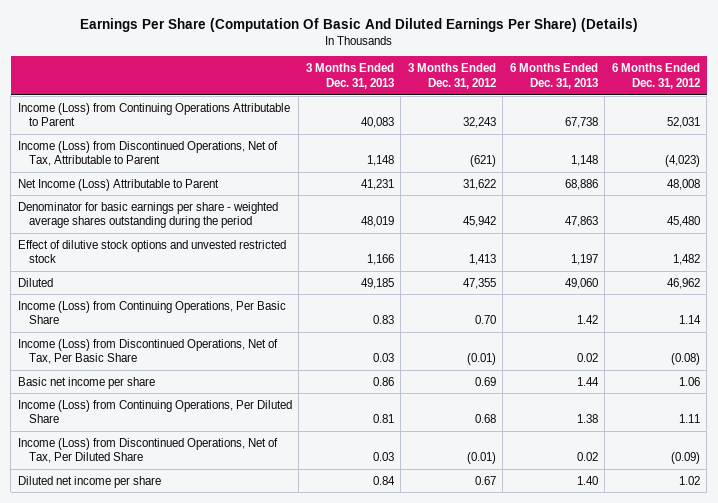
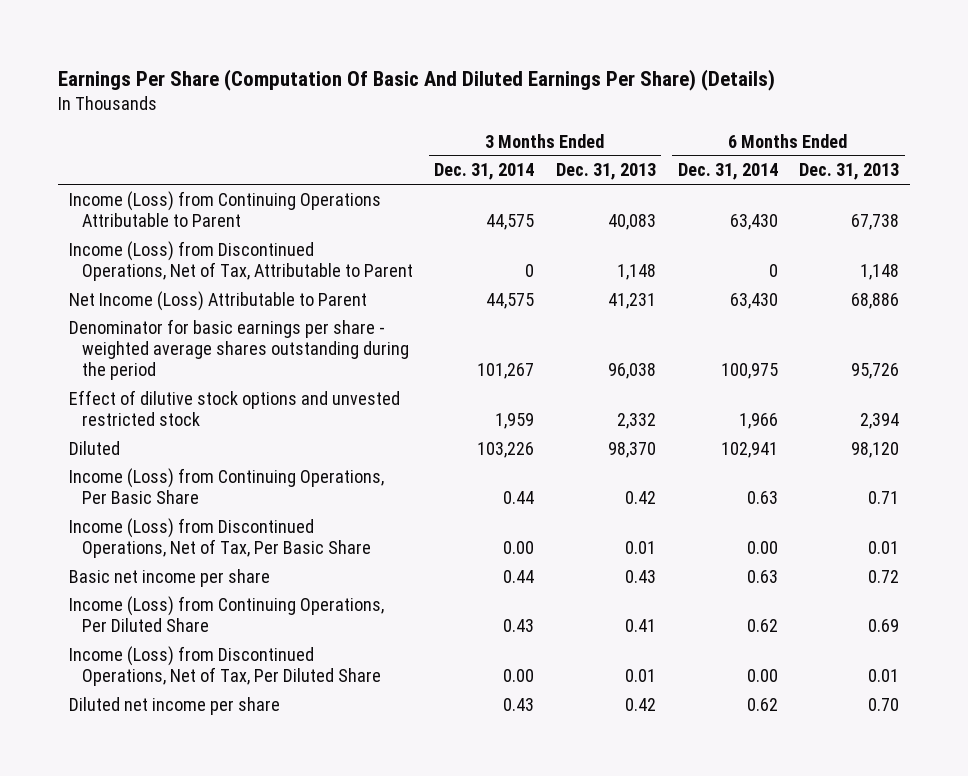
[407,63,496,89] 3 Months Ended Dec. 31, 2012 -> none
[611,63,700,89] 6 Months Ended Dec. 31, 2012 -> none
none -> [434,163,535,181] Dec. 31, 2014
none -> [677,163,778,181] Dec. 31, 2014
[360,216,394,228] 48,019 -> [608,362,657,379] 96,038
[564,216,598,228] 47,863 -> [851,362,900,379] 95,726
[366,254,394,266] 1,166 -> [617,412,657,429] 2,332
[570,254,598,266] 1,197 -> [860,412,900,429] 2,394
[360,277,394,289] 49,185 -> [608,441,657,458] 98,370
[564,277,598,289] 49,060 -> [851,441,900,458] 98,120
[372,315,394,325] 0.83 -> [625,490,657,504] 0.42
[576,315,598,325] 1.42 -> [868,490,900,504] 0.71
[372,353,394,363] 0.03 -> [625,540,657,554] 0.01
[576,353,598,363] 0.02 -> [868,540,900,554] 0.01
[372,376,394,386] 0.86 -> [625,569,657,583] 0.43
[576,376,599,386] 1.44 -> [868,569,900,583] 0.72
[372,414,394,424] 0.81 -> [625,618,657,632] 0.41
[576,414,598,424] 1.38 -> [868,618,900,632] 0.69
[372,452,394,462] 0.03 -> [625,668,657,682] 0.01
[576,452,598,462] 0.02 -> [868,668,900,682] 0.01
[372,475,395,485] 0.84 -> [625,697,657,711] 0.42
[576,475,598,485] 1.40 -> [868,697,900,711] 0.70

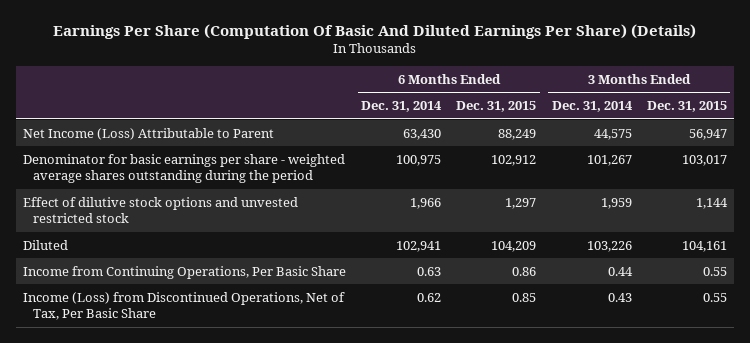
[556,163,657,181] Dec. 31, 2013 -> none
[799,163,900,181] Dec. 31, 2013 -> none
none -> [456,101,537,113] Dec. 31, 2015
none -> [646,101,727,113] Dec. 31, 2015
[68,190,381,227] Income (Loss) from Continuing Operations Attributable to Parent -> none
[68,240,413,281] Income (Loss) from Discontinued Operations, Net of Tax, Attributable to Parent -> none
[68,568,270,587] Basic net income per share -> none
[68,595,384,632] Income (Loss) from Continuing Operations, Per Diluted Share -> none
[68,645,381,686] Income (Loss) from Discontinued Operations, Net of Tax, Per Diluted Share -> none
[68,696,280,715] Diluted net income per share -> none
[68,467,384,504] Income (Loss) from Continuing Operations, Per Basic Share -> [23,265,347,279] Income from Continuing Operations, Per Basic Share
[503,540,535,554] 0.00 -> [607,292,632,302] 0.43
[746,540,778,554] 0.00 -> [417,292,442,302] 0.62

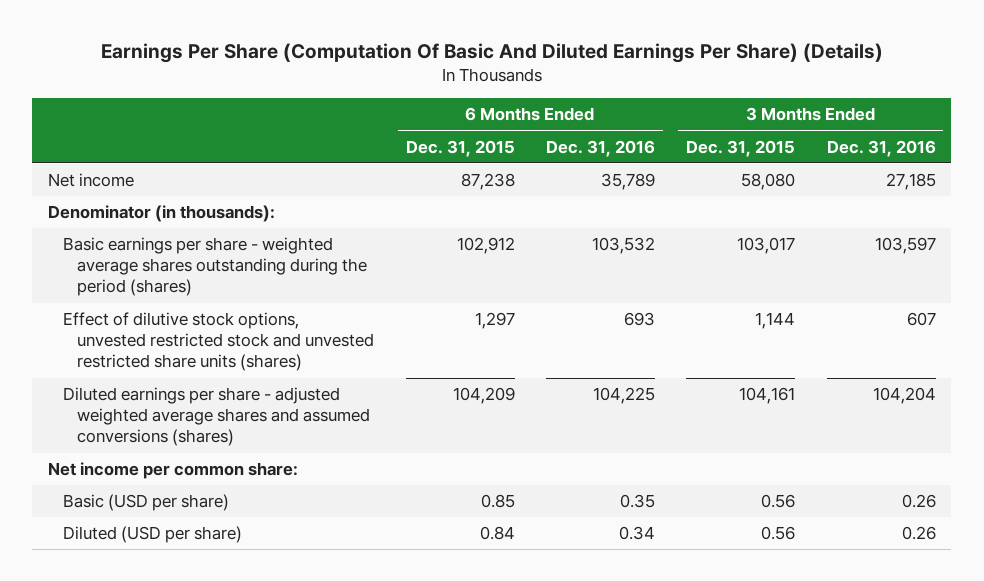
[361,101,443,113] Dec. 31, 2014 -> none
[551,101,633,113] Dec. 31, 2014 -> none
none -> [545,139,655,157] Dec. 31, 2016
none -> [826,139,936,157] Dec. 31, 2016
[23,265,347,279] Income from Continuing Operations, Per Basic Share -> none
[23,291,346,321] Income (Loss) from Discontinued Operations, Net of Tax, Per Basic Share -> none
[23,127,275,140] Net Income (Loss) Attributable to Parent -> [48,173,135,188] Net income
[498,128,537,140] 88,249 -> [460,173,515,191] 87,238
[688,128,727,140] 56,947 -> [741,173,796,191] 58,080
none -> [48,205,276,223] Denominator (in thousands):
[23,153,346,184] Denominator for basic earnings per share - weighted average shares outstanding during the period -> [62,237,368,297] Basic earnings per share - weighted average shares outstanding during the period (shares)
[23,196,299,224] Effect of dilutive stock options and unvested restricted stock -> [62,312,375,372] Effect of dilutive stock options, unvested restricted stock and unvested restricted share units (shares)
[23,239,69,250] Diluted -> [62,387,371,447] Diluted earnings per share - adjusted weighted average shares and assumed conversions (shares)
none -> [48,462,299,480] Net income per common share:
none -> [62,494,229,512] Basic (USD per share)
none -> [62,526,242,544] Diluted (USD per share)

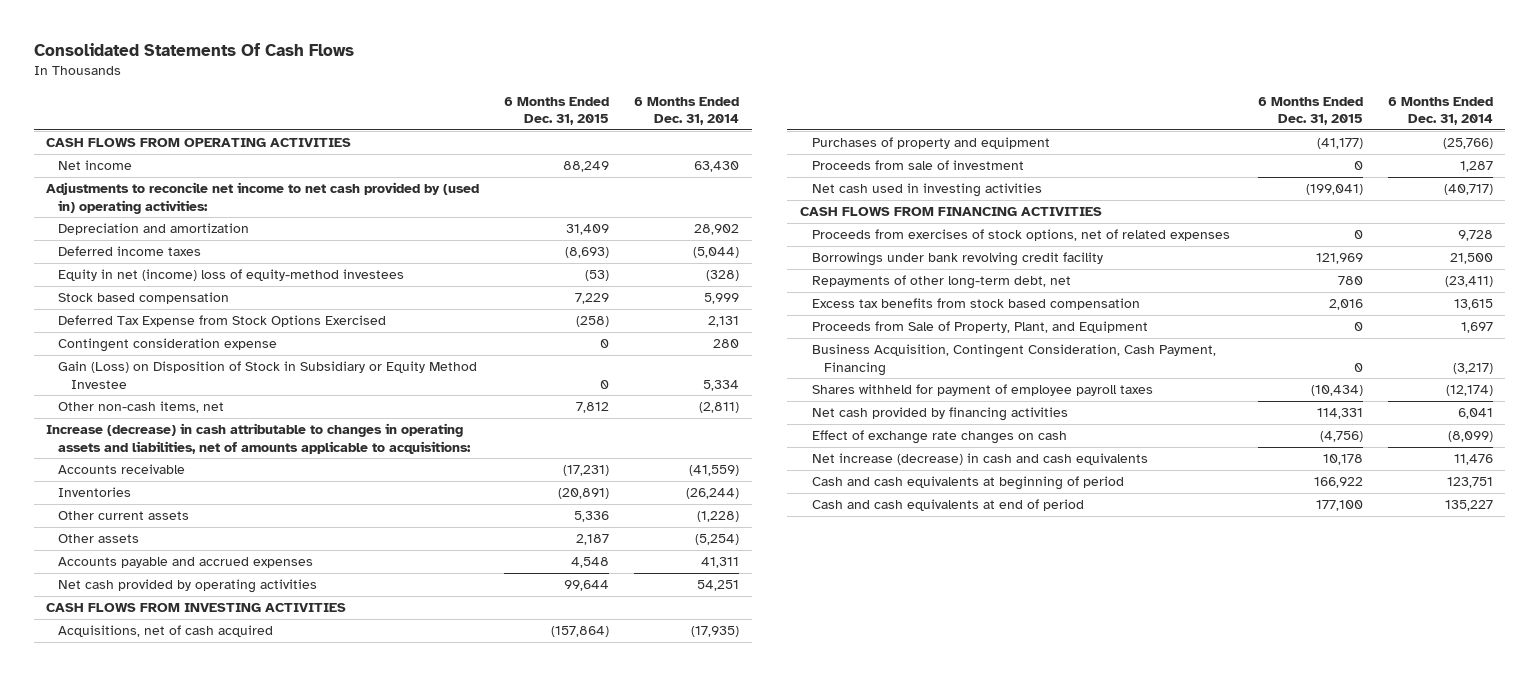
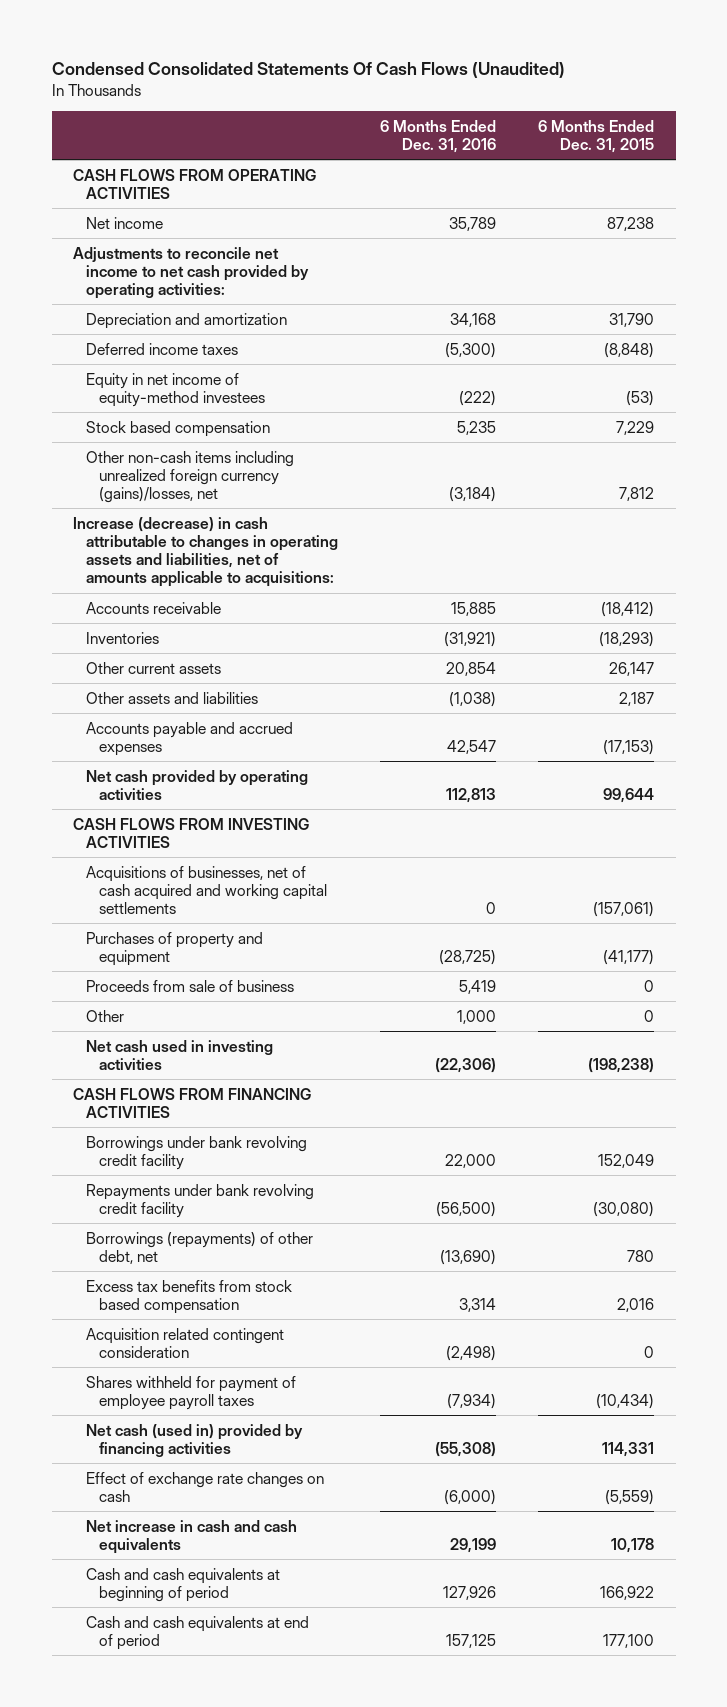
[33,42,354,56] Consolidated Statements Of Cash Flows -> [51,62,565,79] Condensed Consolidated Statements Of Cash Flows (Unaudited)
[634,96,740,125] 6 Months Ended Dec. 31, 2014 -> none
none -> [380,119,497,154] 6 Months Ended Dec. 31, 2016
[563,161,610,173] 88,249 -> [607,216,655,231] 87,238
[46,182,480,214] Adjustments to reconcile net income to net cash provided by (used in) operating activities: -> [72,246,309,300] Adjustments to reconcile net income to net cash provided by operating activities:
[566,224,610,236] 31,409 -> [609,312,655,327] 31,790
[565,247,610,259] (8,693) -> [604,342,655,358] (8,848)
[58,269,405,282] Equity in net (income) loss of equity-method investees -> [85,372,266,407] Equity in net income of equity-method investees
[58,315,387,328] Deferred Tax Expense from Stock Options Exercised -> none
[58,338,278,353] Contingent consideration expense -> none
[58,361,478,389] Gain (Loss) on Disposition of Stock in Subsidiary or Equity Method Investee -> none
[58,401,225,414] Other non-cash items, net -> [85,450,294,504] Other non-cash items including unrealized foreign currency (gains)/losses, net
[563,465,610,477] (17,231) -> [601,601,655,617] (18,412)
[558,488,610,500] (20,891) -> [599,631,655,647] (18,293)
[574,511,610,523] 5,336 -> [609,661,655,676] 26,147
[58,534,140,544] Other assets -> [85,691,258,704] Other assets and liabilities
[571,557,610,569] 4,548 -> [603,739,655,755] (17,153)
[58,625,274,638] Acquisitions, net of cash acquired -> [85,865,328,915] Acquisitions of businesses, net of cash acquired and working capital settlements
[551,626,610,638] (157,864) -> [593,902,655,918] (157,061)
[811,160,1024,171] Proceeds from sale of investment -> [85,979,294,992] Proceeds from sale of business
none -> [85,1009,124,1022] Other
[1305,184,1363,196] (199,041) -> [588,1057,655,1073] (198,238)
[811,229,1230,242] Proceeds from exercises of stock options, net of related expenses -> none
[1315,253,1363,265] 121,969 -> [598,1153,655,1168] 152,049
none -> [85,1183,314,1218] Repayments under bank revolving credit facility
[811,275,1071,290] Repayments of other long-term debt, net -> [85,1231,313,1264] Borrowings (repayments) of other debt, net
[811,321,1148,334] Proceeds from Sale of Property, Plant, and Equipment -> none
[811,344,1216,376] Business Acquisition, Contingent Consideration, Cash Payment, Financing -> [85,1327,284,1358] Acquisition related contingent consideration
[811,407,1068,422] Net cash provided by financing activities -> [85,1423,303,1457] Net cash (used in) provided by financing activities
[1319,431,1363,443] (4,756) -> [605,1489,655,1505] (5,559)
[811,453,1148,466] Net increase (decrease) in cash and cash equivalents -> [85,1519,297,1554] Net increase in cash and cash equivalents

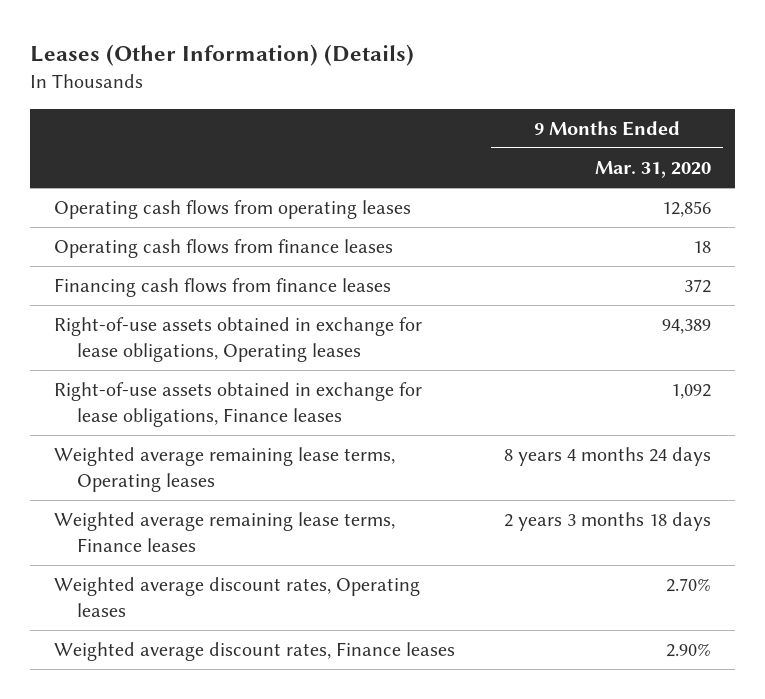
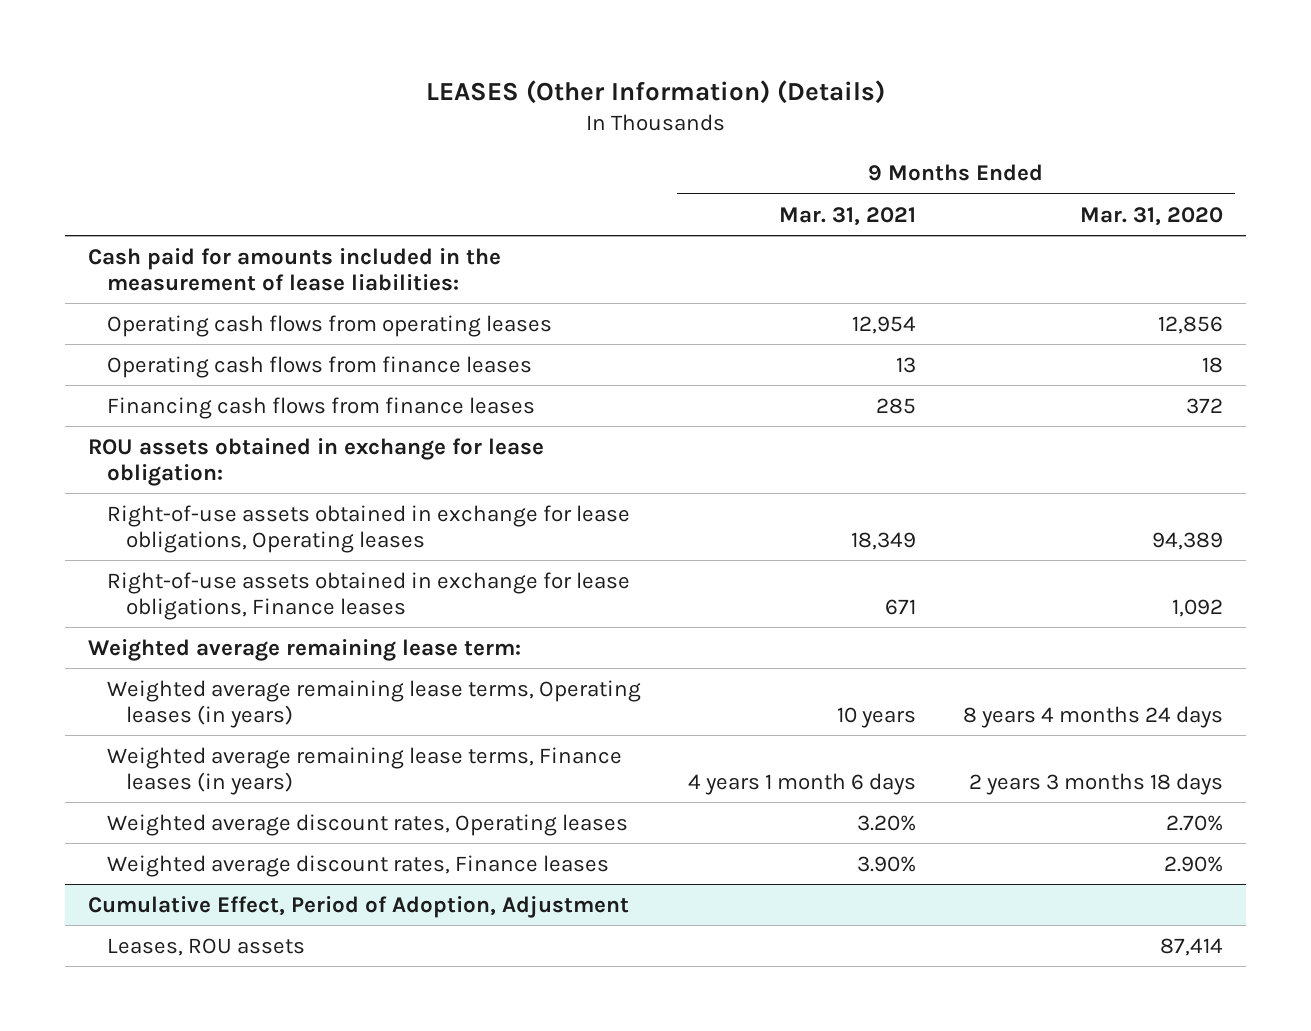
[30,44,415,67] Leases (Other Information) (Details) -> [425,79,885,104] LEASES (Other Information) (Details)
none -> [779,206,917,226] Mar. 31, 2021
none -> [88,247,502,291] Cash paid for amounts included in the measurement of lease liabilities:
none -> [88,437,545,486] ROU assets obtained in exchange for lease obligation:
none -> [88,638,522,661] Weighted average remaining lease term:
[54,447,396,492] Weighted average remaining lease terms, Operating leases -> [107,679,642,728] Weighted average remaining lease terms, Operating leases (in years)
[54,512,396,552] Weighted average remaining lease terms, Finance leases -> [107,746,623,795] Weighted average remaining lease terms, Finance leases (in years)
none -> [88,895,630,918] Cumulative Effect, Period of Adoption, Adjustment
none -> [107,937,306,956] Leases, ROU assets

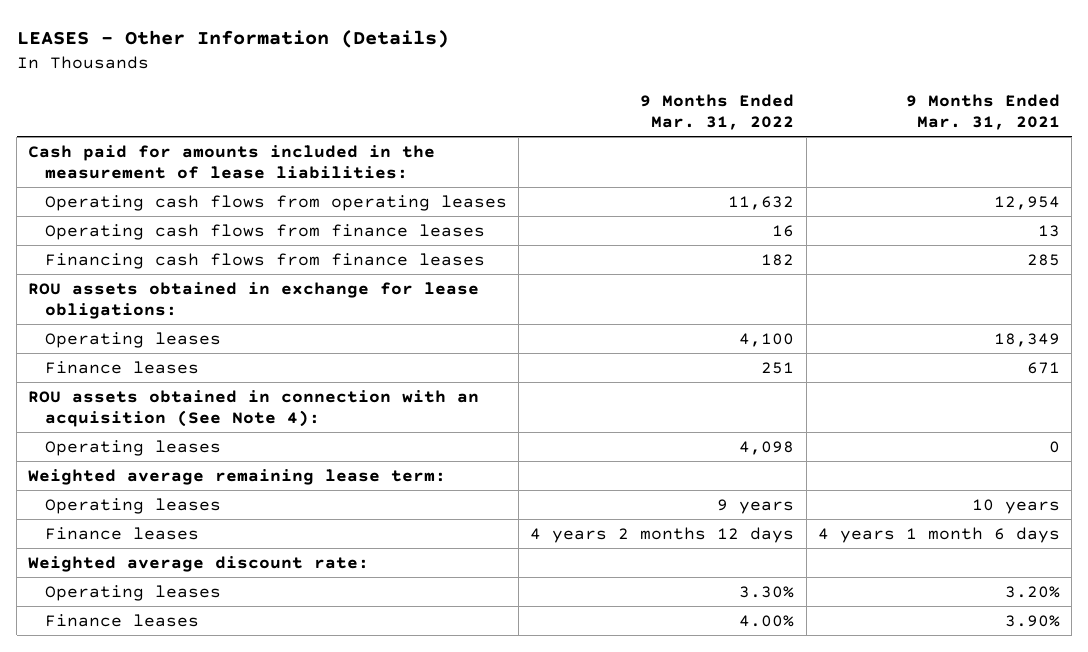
[425,79,885,104] LEASES (Other Information) (Details) -> [16,30,449,49] LEASES - Other Information (Details)
[1079,206,1223,226] Mar. 31, 2020 -> none
none -> [640,93,795,131] 9 Months Ended Mar. 31, 2022
[88,437,545,486] ROU assets obtained in exchange for lease obligation: -> [28,281,480,320] ROU assets obtained in exchange for lease obligations:
[107,504,631,553] Right-of-use assets obtained in exchange for lease obligations, Operating leases -> [44,331,221,348] Operating leases
[107,571,631,620] Right-of-use assets obtained in exchange for lease obligations, Finance leases -> [44,360,199,374] Finance leases
none -> [28,389,480,428] ROU assets obtained in connection with an acquisition (See Note 4):
none -> [44,439,221,456] Operating leases
[88,895,630,918] Cumulative Effect, Period of Adoption, Adjustment -> none
[107,937,306,956] Leases, ROU assets -> none
[107,679,642,728] Weighted average remaining lease terms, Operating leases (in years) -> [44,497,221,514] Operating leases
[107,746,623,795] Weighted average remaining lease terms, Finance leases (in years) -> [44,526,199,540] Finance leases
none -> [28,555,370,572] Weighted average discount rate:
[107,813,629,836] Weighted average discount rates, Operating leases -> [44,584,221,601] Operating leases
[107,854,610,877] Weighted average discount rates, Finance leases -> [44,613,199,627] Finance leases

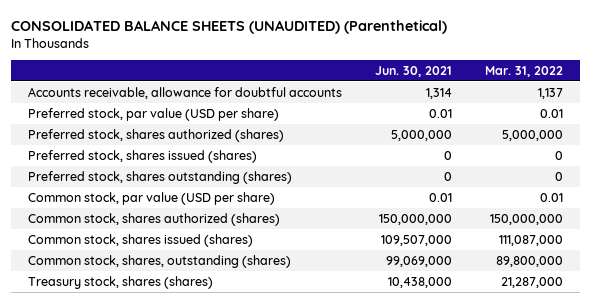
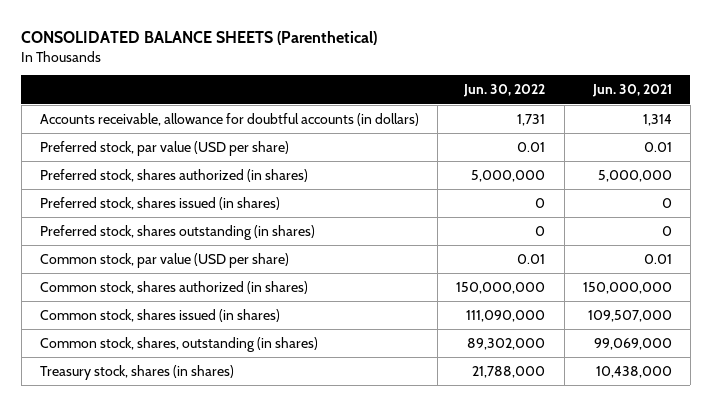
[11,19,448,34] CONSOLIDATED BALANCE SHEETS (UNAUDITED) (Parenthetical) -> [21,30,378,45] CONSOLIDATED BALANCE SHEETS (Parenthetical)
[485,66,564,78] Mar. 31, 2022 -> none
none -> [463,84,546,98] Jun. 30, 2022
[27,86,342,99] Accounts receivable, allowance for doubtful accounts -> [40,112,420,126] Accounts receivable, allowance for doubtful accounts (in dollars)
[27,128,284,142] Preferred stock, shares authorized (shares) -> [40,168,309,182] Preferred stock, shares authorized (in shares)
[27,149,257,163] Preferred stock, shares issued (shares) -> [40,196,281,210] Preferred stock, shares issued (in shares)
[27,170,292,184] Preferred stock, shares outstanding (shares) -> [40,224,316,240] Preferred stock, shares outstanding (in shares)
[27,212,280,226] Common stock, shares authorized (shares) -> [40,280,309,294] Common stock, shares authorized (in shares)
[27,233,253,247] Common stock, shares issued (shares) -> [40,308,281,322] Common stock, shares issued (in shares)
[27,254,291,268] Common stock, shares, outstanding (shares) -> [40,336,319,352] Common stock, shares, outstanding (in shares)
[27,275,213,289] Treasury stock, shares (shares) -> [40,364,235,380] Treasury stock, shares (in shares)

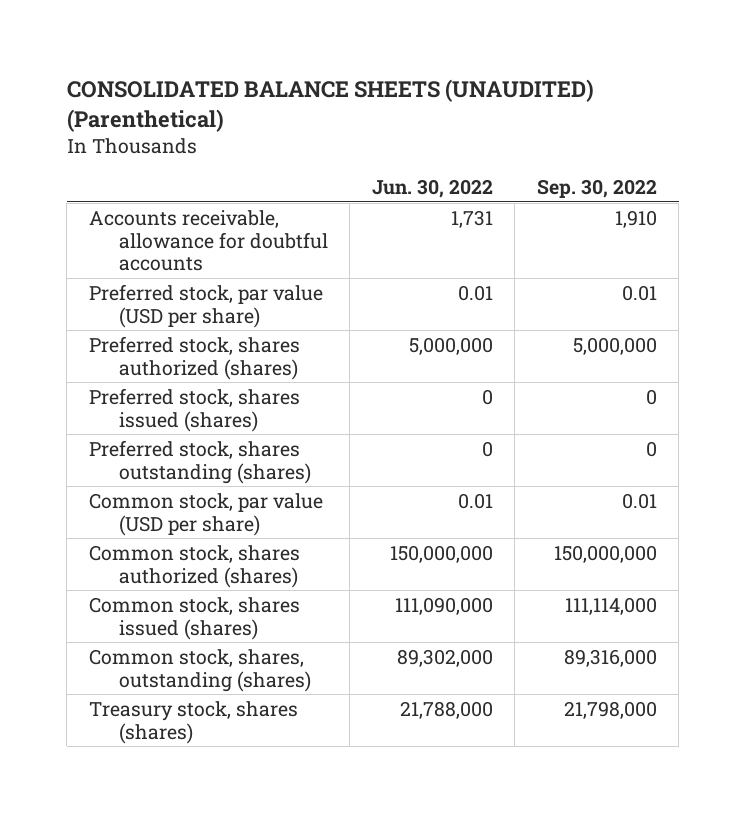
[21,30,378,45] CONSOLIDATED BALANCE SHEETS (Parenthetical) -> [66,78,594,132] CONSOLIDATED BALANCE SHEETS (UNAUDITED) (Parenthetical)
[591,84,672,98] Jun. 30, 2021 -> none
none -> [536,178,657,198] Sep. 30, 2022
[40,112,420,126] Accounts receivable, allowance for doubtful accounts (in dollars) -> [88,209,328,272] Accounts receivable, allowance for doubtful accounts
[40,168,309,182] Preferred stock, shares authorized (in shares) -> [88,335,300,380] Preferred stock, shares authorized (shares)
[40,196,281,210] Preferred stock, shares issued (in shares) -> [88,387,300,432] Preferred stock, shares issued (shares)
[40,224,316,240] Preferred stock, shares outstanding (in shares) -> [88,439,311,484] Preferred stock, shares outstanding (shares)
[40,280,309,294] Common stock, shares authorized (in shares) -> [88,544,300,588] Common stock, shares authorized (shares)
[40,308,281,322] Common stock, shares issued (in shares) -> [88,596,300,640] Common stock, shares issued (shares)
[40,336,319,352] Common stock, shares, outstanding (in shares) -> [88,648,311,692] Common stock, shares, outstanding (shares)
[40,364,235,380] Treasury stock, shares (in shares) -> [88,700,298,744] Treasury stock, shares (shares)

